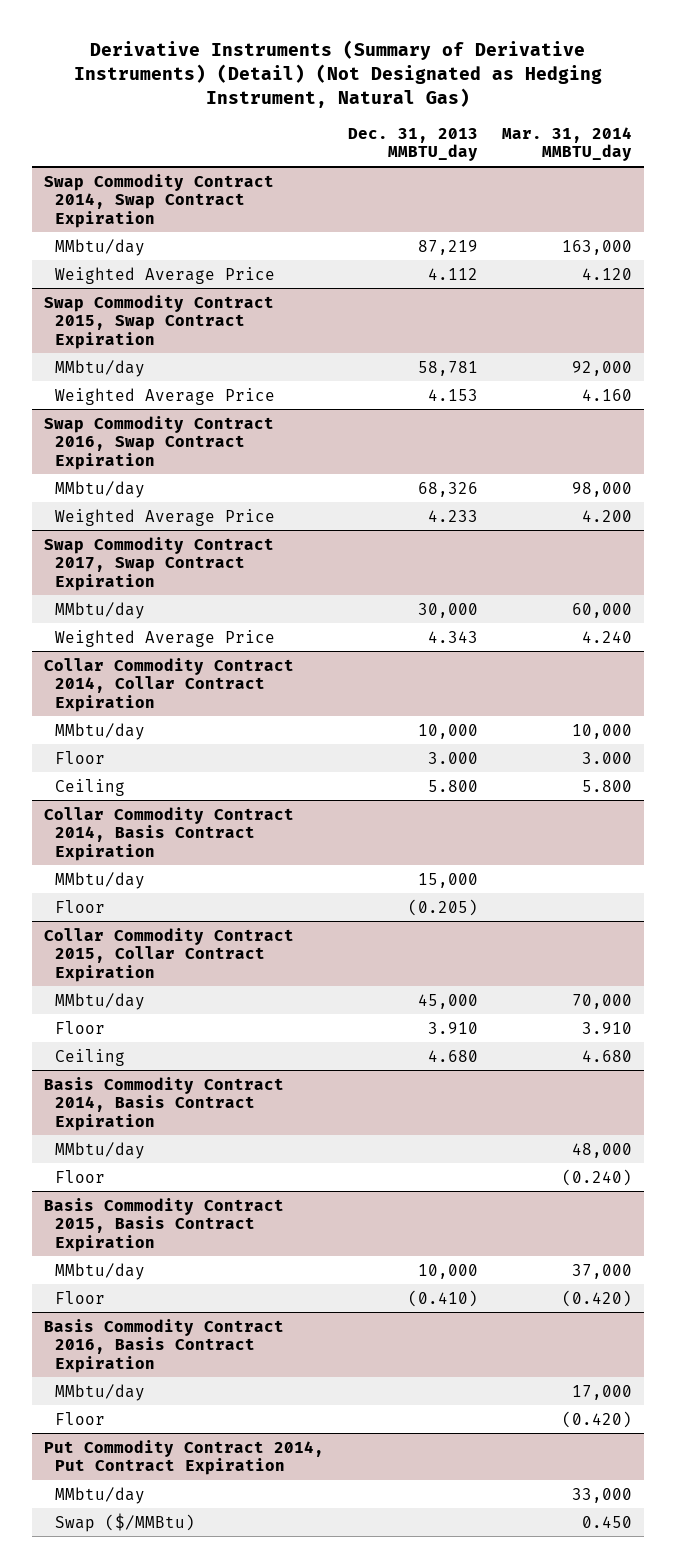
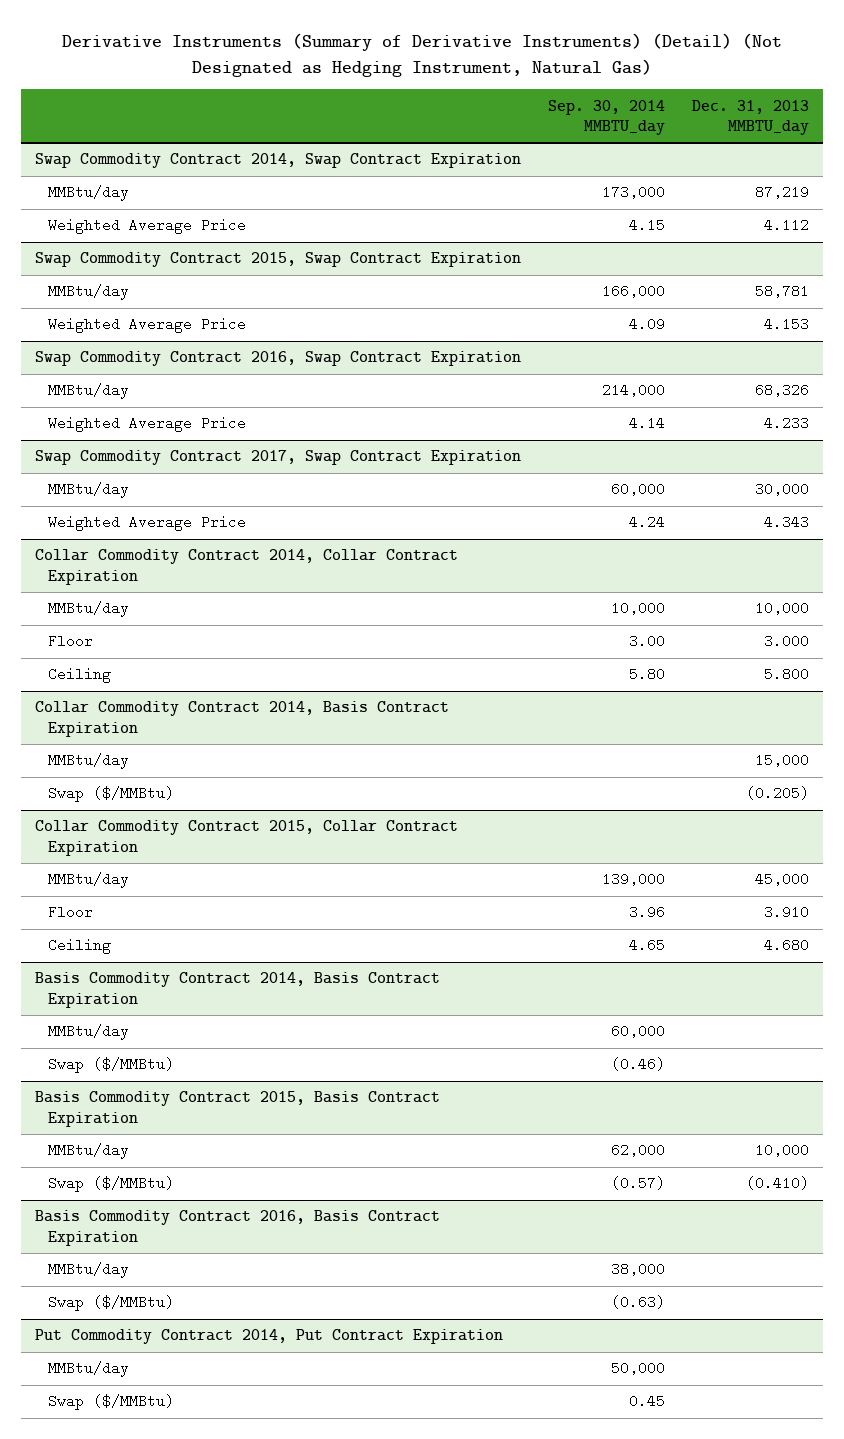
[502,126,633,162] Mar. 31, 2014 MMBTU_day -> none
none -> [547,99,665,135] Sep. 30, 2014 MMBTU_day
[55,238,146,256] MMbtu/day -> [47,185,129,202] MMBtu/day
[55,359,146,377] MMbtu/day -> [47,284,129,301] MMBtu/day
[55,480,146,498] MMbtu/day -> [47,383,129,400] MMBtu/day
[55,601,146,619] MMbtu/day -> [47,482,129,499] MMBtu/day
[55,722,146,740] MMbtu/day -> [47,601,129,618] MMBtu/day
[55,899,106,913] Floor -> none
[55,871,146,889] MMbtu/day -> [47,753,129,770] MMBtu/day
none -> [47,786,174,803] Swap ($/MMBtu)
[55,992,146,1010] MMbtu/day -> [47,872,129,889] MMBtu/day
[55,1169,106,1183] Floor -> none
[55,1141,146,1159] MMbtu/day -> [47,1024,129,1041] MMBtu/day
none -> [47,1057,174,1074] Swap ($/MMBtu)
[55,1290,106,1304] Floor -> none
[55,1262,146,1280] MMbtu/day -> [47,1143,129,1160] MMBtu/day
none -> [47,1176,174,1193] Swap ($/MMBtu)
[55,1411,106,1425] Floor -> none
[55,1383,146,1401] MMbtu/day -> [47,1262,129,1279] MMBtu/day
none -> [47,1295,174,1312] Swap ($/MMBtu)
[55,1486,146,1504] MMbtu/day -> [47,1361,129,1378] MMBtu/day

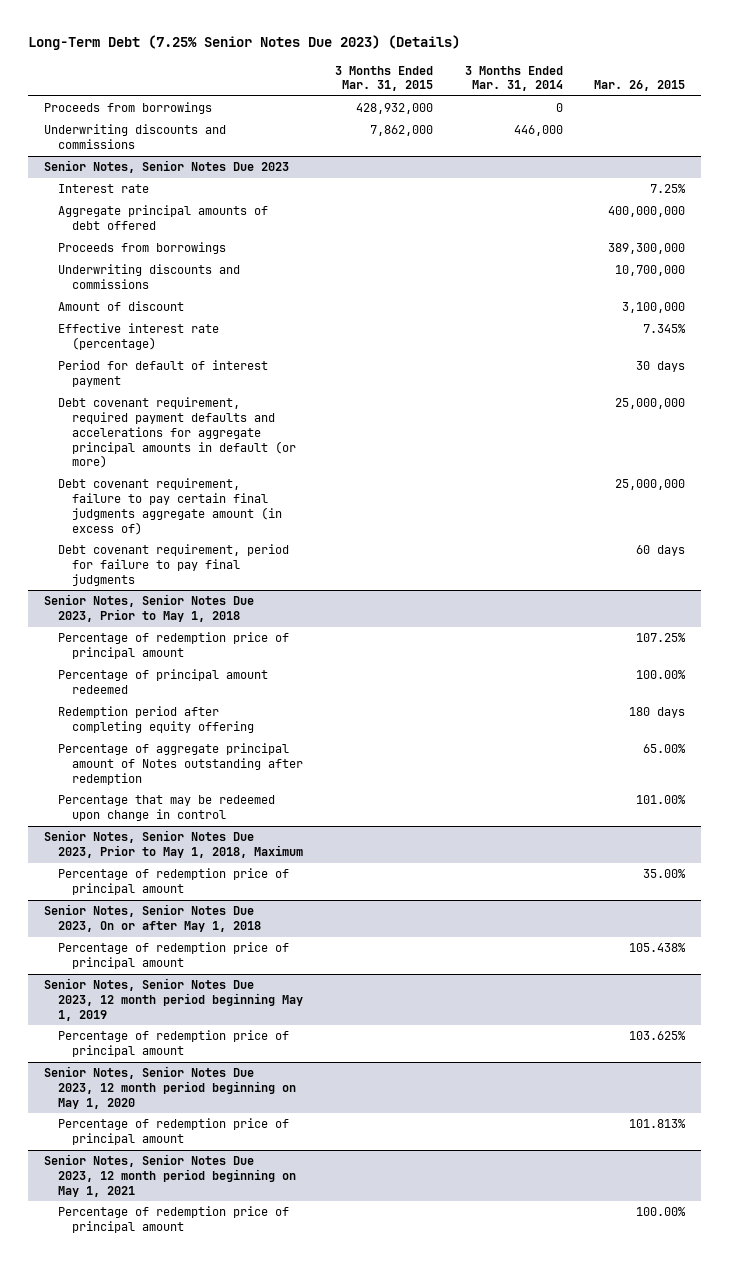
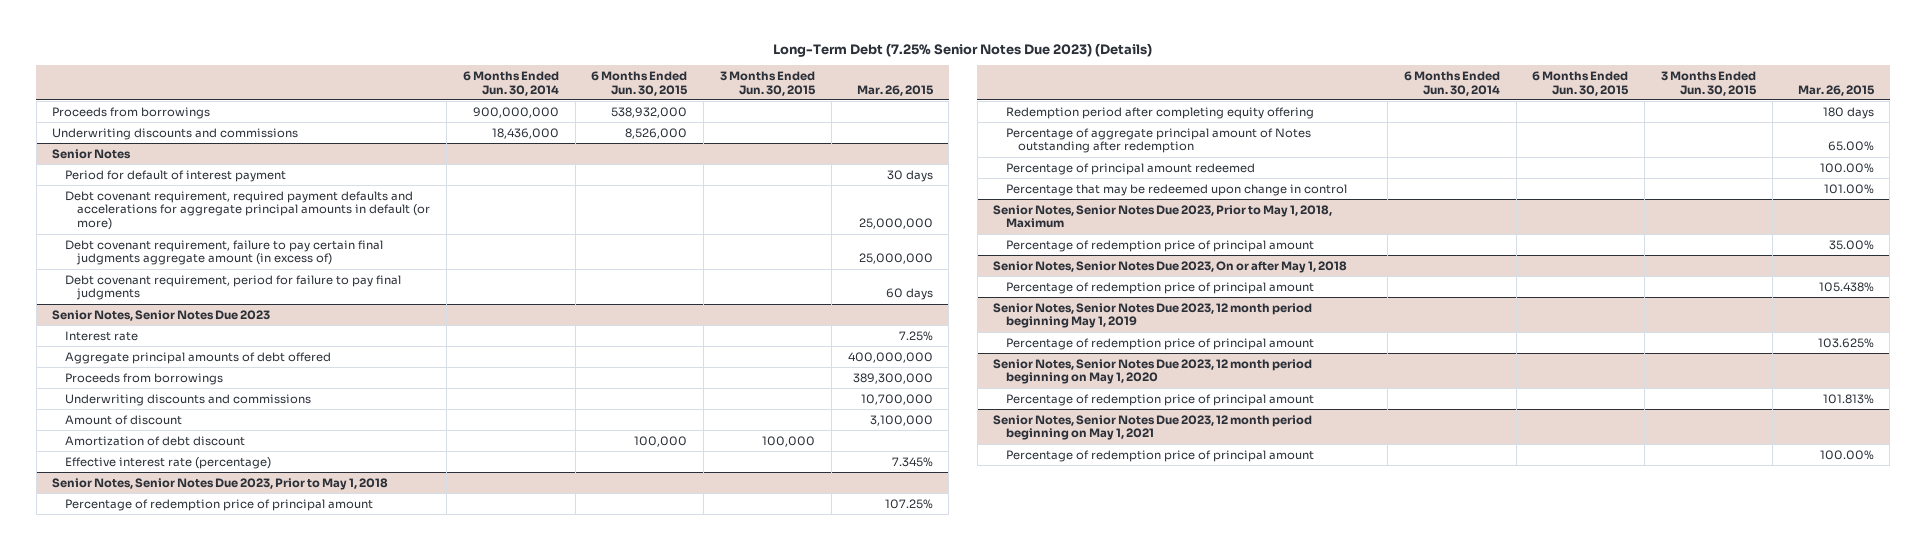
[335,65,434,92] 3 Months Ended Mar. 31, 2015 -> none
[464,65,563,92] 3 Months Ended Mar. 31, 2014 -> none
none -> [462,70,559,96] 6 Months Ended Jun. 30, 2014
none -> [591,70,689,96] 6 Months Ended Jun. 30, 2015
none -> [719,70,816,96] 3 Months Ended Jun. 30, 2015
none -> [52,148,132,159] Senior Notes
none -> [64,169,286,182] Period for default of interest payment
none -> [64,190,431,231] Debt covenant requirement, required payment defaults and accelerations for aggregate principal amounts in default (or more)
none -> [64,239,383,266] Debt covenant requirement, failure to pay certain final judgments aggregate amount (in excess of)
none -> [64,274,401,301] Debt covenant requirement, period for failure to pay final judgments
none -> [64,435,245,446] Amortization of debt discount
[58,360,269,388] Period for default of interest payment -> none
[58,397,297,469] Debt covenant requirement, required payment defaults and accelerations for aggregate principal amounts in default (or more) -> none
[58,478,283,535] Debt covenant requirement, failure to pay certain final judgments aggregate amount (in excess of) -> none
[58,544,290,586] Debt covenant requirement, period for failure to pay final judgments -> none
[58,669,269,695] Percentage of principal amount redeemed -> [1005,162,1255,175] Percentage of principal amount redeemed

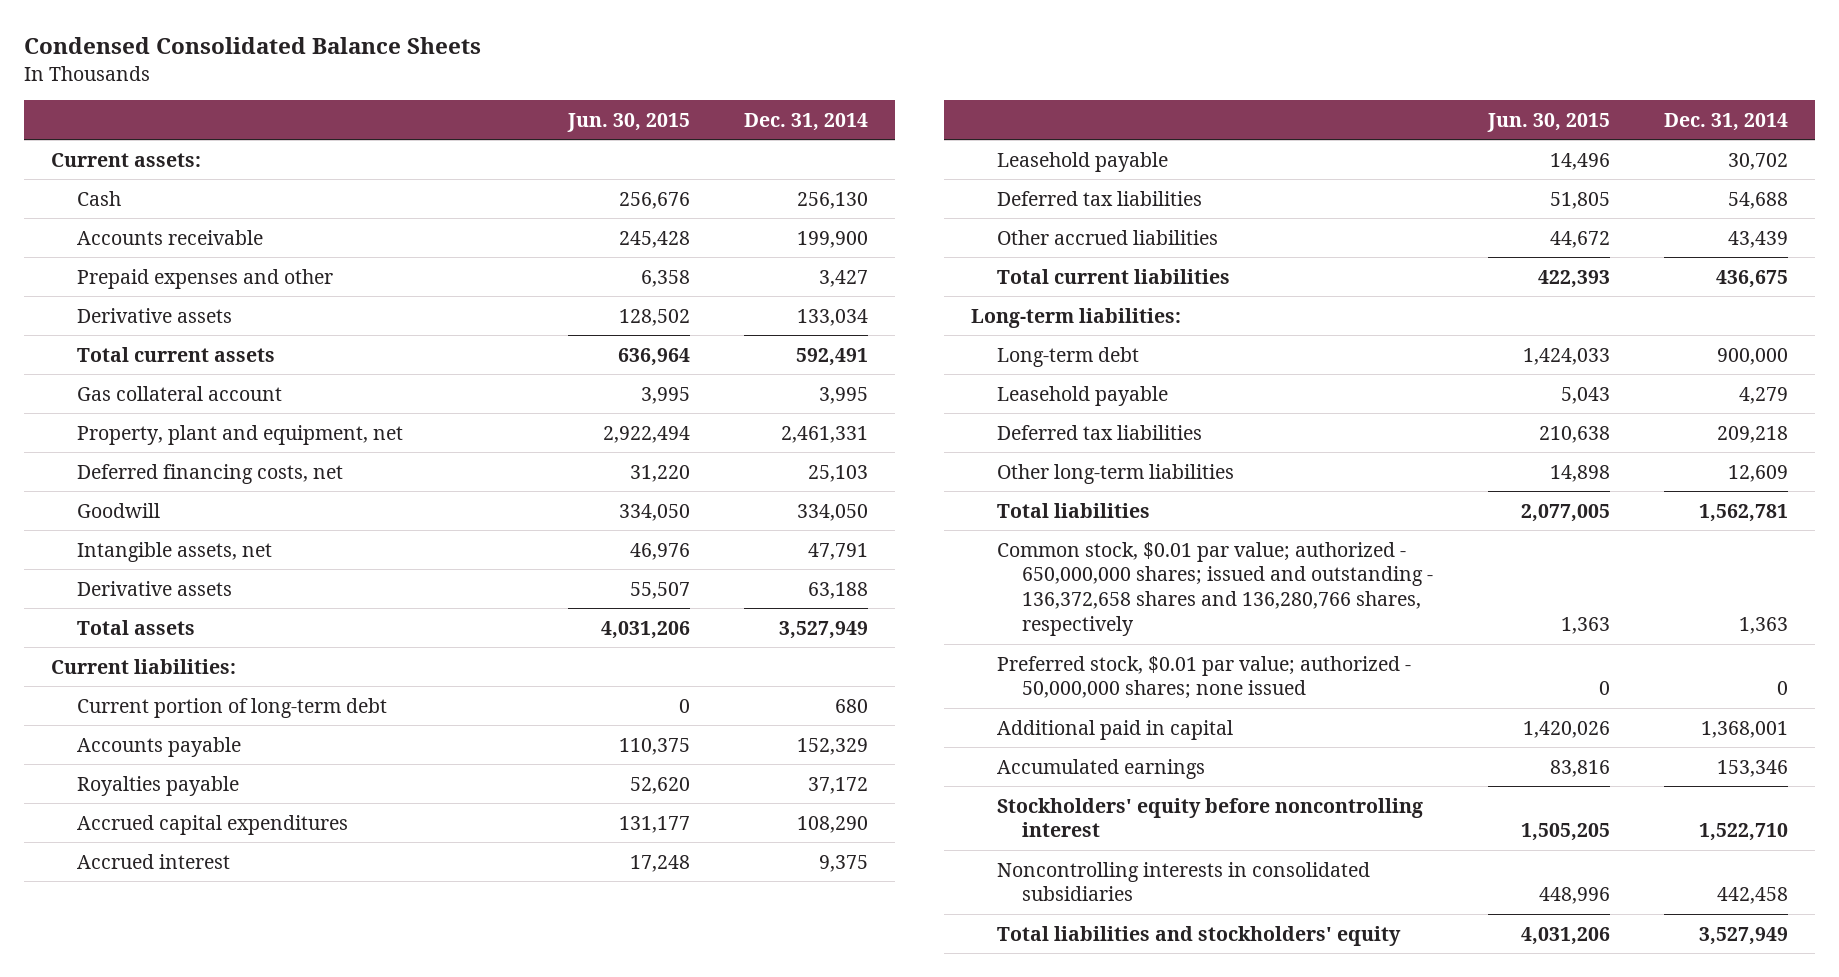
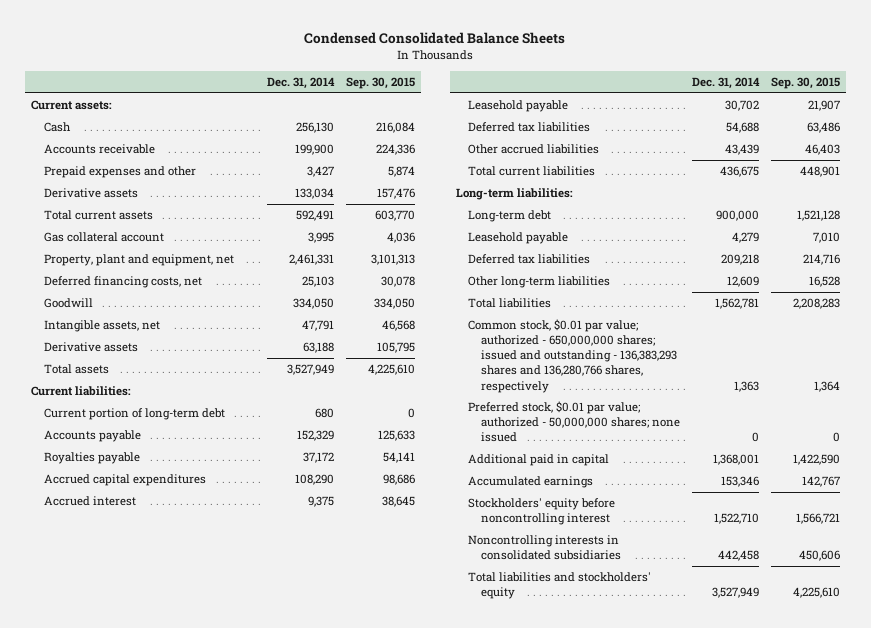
[567,112,691,132] Jun. 30, 2015 -> none
none -> [345,76,415,89] Sep. 30, 2015
[996,541,1434,636] Common stock, $0.01 par value; authorized - 650,000,000 shares; issued and outstanding - 136,372,658 shares and 136,280,766 shares, respectively -> [468,319,677,393] Common stock, $0.01 par value; authorized - 650,000,000 shares; issued and outstanding - 136,383,293 shares and 136,280,766 shares, respectively

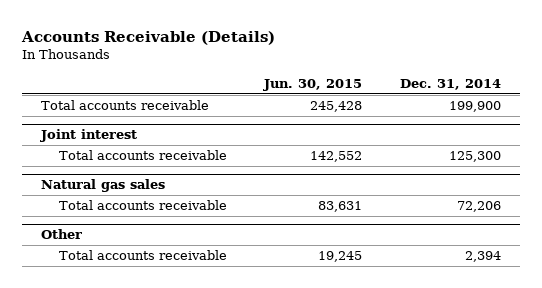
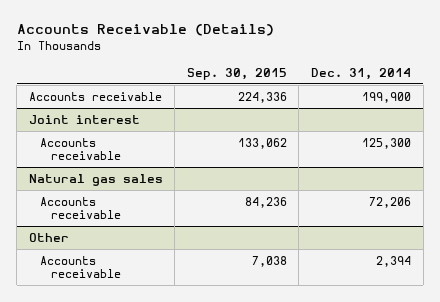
[263,78,363,91] Jun. 30, 2015 -> none
none -> [186,67,287,80] Sep. 30, 2015
[40,100,209,111] Total accounts receivable -> [28,91,162,101] Accounts receivable
[58,150,227,161] Total accounts receivable -> [39,137,122,161] Accounts receivable
[58,200,227,211] Total accounts receivable -> [39,196,122,220] Accounts receivable
[58,250,227,261] Total accounts receivable -> [39,255,122,279] Accounts receivable

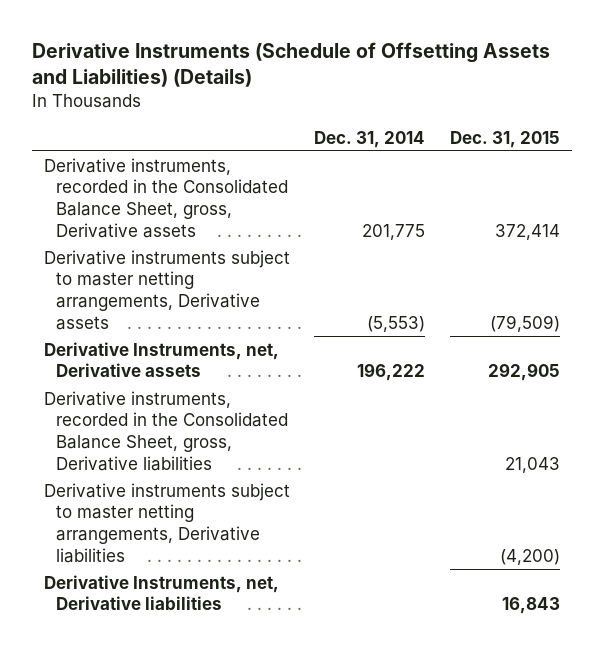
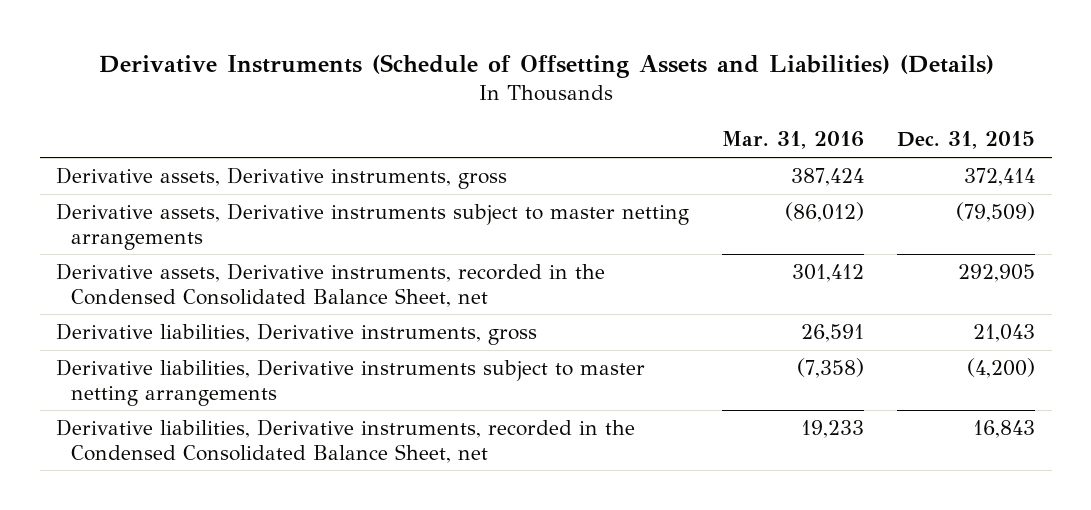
[314,130,426,148] Dec. 31, 2014 -> none
none -> [722,131,865,150] Mar. 31, 2016
[43,157,288,238] Derivative instruments, recorded in the Consolidated Balance Sheet, gross, Derivative assets -> [56,167,508,190] Derivative assets, Derivative instruments, gross
[43,249,290,330] Derivative instruments subject to master netting arrangements, Derivative assets -> [56,203,690,250] Derivative assets, Derivative instruments subject to master netting arrangements
[43,341,279,378] Derivative Instruments, net, Derivative assets -> [56,263,606,307] Derivative assets, Derivative instruments, recorded in the Condensed Consolidated Balance Sheet, net
[43,390,288,471] Derivative instruments, recorded in the Consolidated Balance Sheet, gross, Derivative liabilities -> [56,323,538,346] Derivative liabilities, Derivative instruments, gross
[43,482,290,563] Derivative instruments subject to master netting arrangements, Derivative liabilities -> [56,359,646,406] Derivative liabilities, Derivative instruments subject to master netting arrangements
[43,574,279,611] Derivative Instruments, net, Derivative liabilities -> [56,419,636,463] Derivative liabilities, Derivative instruments, recorded in the Condensed Consolidated Balance Sheet, net

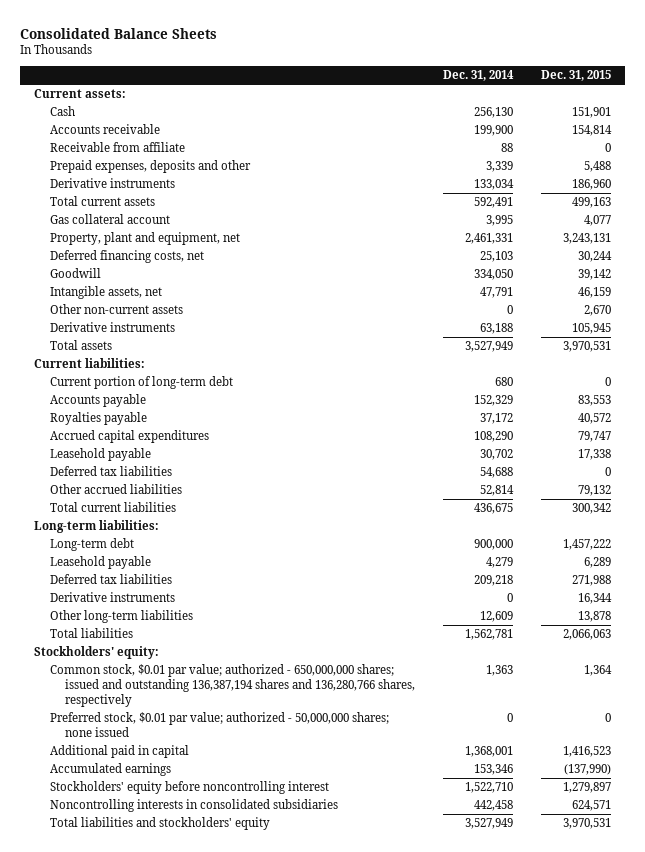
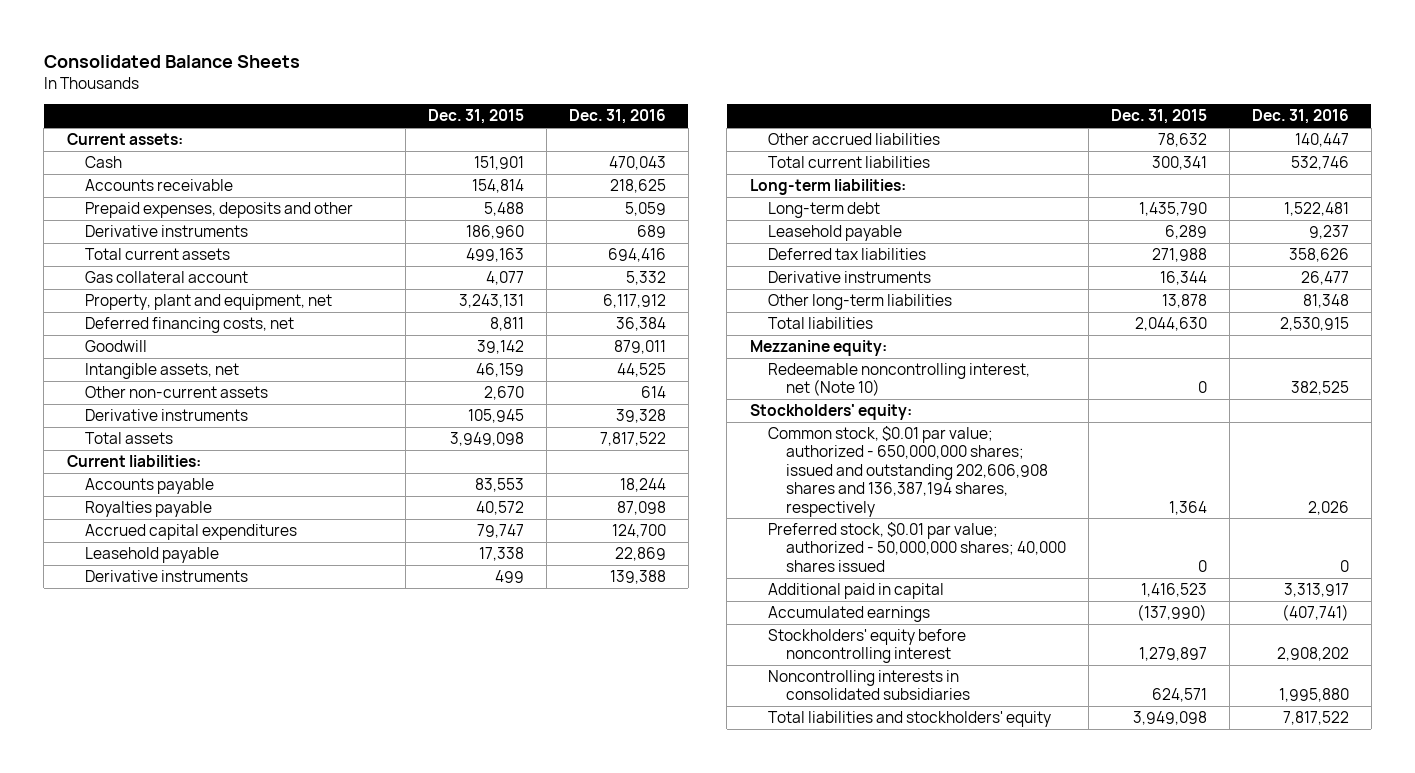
[442,70,514,82] Dec. 31, 2014 -> none
none -> [568,109,666,125] Dec. 31, 2016
[49,142,185,153] Receivable from affiliate -> none
[577,251,612,263] 30,244 -> [489,317,524,332] 8,811
[562,341,611,353] 3,970,531 -> [449,432,524,447] 3,949,098
[49,376,233,390] Current portion of long-term debt -> none
[49,466,172,477] Deferred tax liabilities -> none
none -> [84,570,248,583] Derivative instruments
[577,485,611,497] 79,132 -> [1157,133,1207,148] 78,632
[571,503,611,515] 300,342 -> [1151,156,1207,171] 300,341
[562,539,611,551] 1,457,222 -> [1138,202,1207,217] 1,435,790
[562,629,611,641] 2,066,063 -> [1134,317,1207,332] 2,044,630
none -> [749,340,887,357] Mezzanine equity:
none -> [767,363,1030,397] Redeemable noncontrolling interest, net (Note 10)
[49,664,415,707] Common stock, $0.01 par value; authorized - 650,000,000 shares; issued and outstanding 136,387,194 shares and 136,280,766 shares, respectively -> [767,426,1048,517] Common stock, $0.01 par value; authorized - 650,000,000 shares; issued and outstanding 202,606,908 shares and 136,387,194 shares, respectively
[49,712,389,738] Preferred stock, $0.01 par value; authorized - 50,000,000 shares; none issued -> [767,522,1066,572] Preferred stock, $0.01 par value; authorized - 50,000,000 shares; 40,000 shares issued
[562,818,611,830] 3,970,531 -> [1132,711,1207,726] 3,949,098

